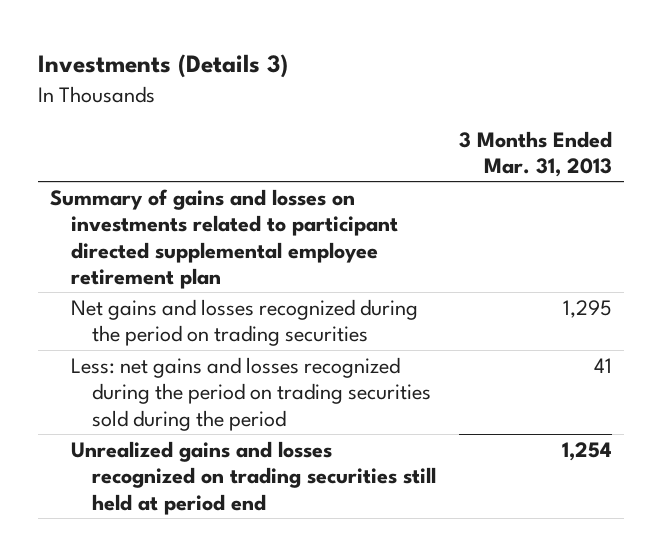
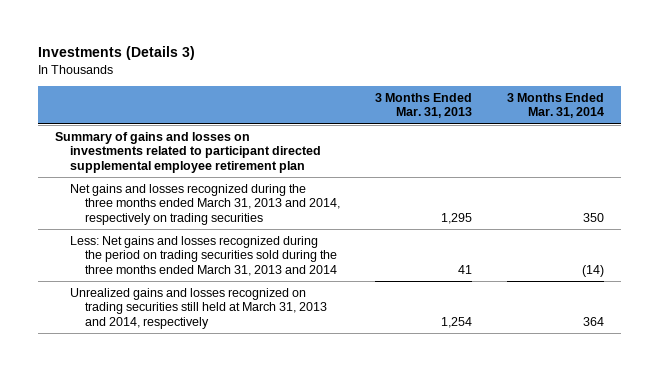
none -> [506,92,604,119] 3 Months Ended Mar. 31, 2014
[70,299,418,347] Net gains and losses recognized during the period on trading securities -> [69,183,340,226] Net gains and losses recognized during the three months ended March 31, 2013 and 2014, respectively on trading securities
[70,357,431,431] Less: net gains and losses recognized during the period on trading securities sold during the period -> [69,235,337,277] Less: Net gains and losses recognized during the period on trading securities sold during the three months ended March 31, 2013 and 2014
[70,441,436,515] Unrealized gains and losses recognized on trading securities still held at period end -> [69,287,327,330] Unrealized gains and losses recognized on trading securities still held at March 31, 2013 and 2014, respectively

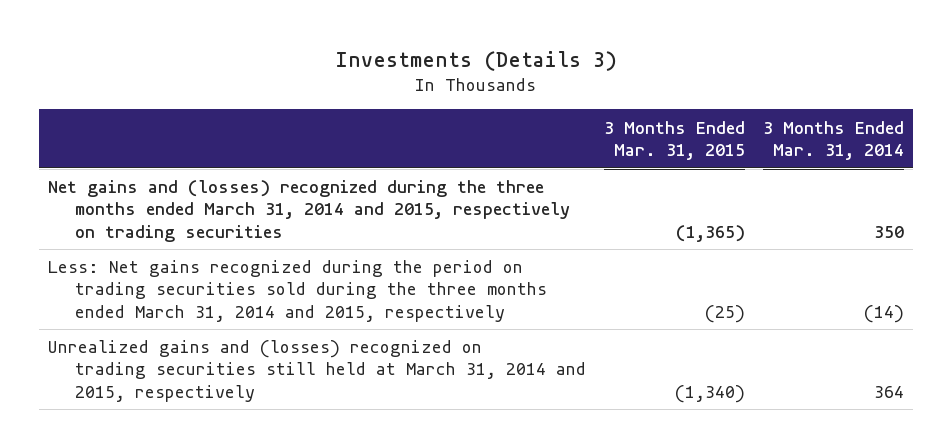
[374,92,472,119] 3 Months Ended Mar. 31, 2013 -> none
none -> [603,120,745,160] 3 Months Ended Mar. 31, 2015
[55,131,321,174] Summary of gains and losses on investments related to participant directed supplemental employee retirement plan -> none
[69,183,340,226] Net gains and losses recognized during the three months ended March 31, 2013 and 2014, respectively on trading securities -> [47,180,570,242] Net gains and (losses) recognized during the three months ended March 31, 2014 and 2015, respectively on trading securities
[69,235,337,277] Less: Net gains and losses recognized during the period on trading securities sold during the three months ended March 31, 2013 and 2014 -> [47,260,547,322] Less: Net gains recognized during the period on trading securities sold during the three months ended March 31, 2014 and 2015, respectively
[69,287,327,330] Unrealized gains and losses recognized on trading securities still held at March 31, 2013 and 2014, respectively -> [47,340,586,402] Unrealized gains and (losses) recognized on trading securities still held at March 31, 2014 and 2015, respectively

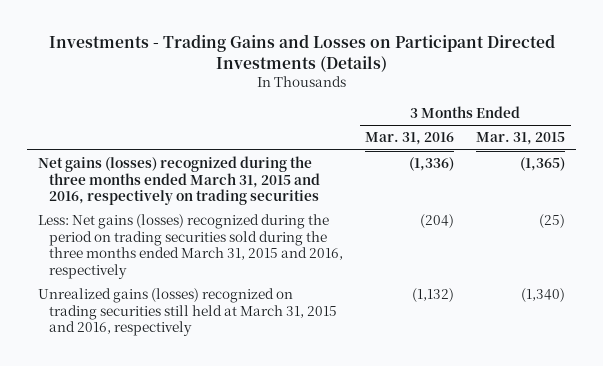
[335,50,618,71] Investments (Details 3) -> [48,33,555,72] Investments - Trading Gains and Losses on Participant Directed Investments (Details)
[763,120,905,160] 3 Months Ended Mar. 31, 2014 -> none
none -> [365,132,455,146] Mar. 31, 2016
[47,180,570,242] Net gains and (losses) recognized during the three months ended March 31, 2014 and 2015, respectively on trading securities -> [37,156,320,206] Net gains (losses) recognized during the three months ended March 31, 2015 and 2016, respectively on trading securities
[47,260,547,322] Less: Net gains recognized during the period on trading securities sold during the three months ended March 31, 2014 and 2015, respectively -> [37,214,343,279] Less: Net gains (losses) recognized during the period on trading securities sold during the three months ended March 31, 2015 and 2016, respectively
[47,340,586,402] Unrealized gains and (losses) recognized on trading securities still held at March 31, 2014 and 2015, respectively -> [37,288,337,337] Unrealized gains (losses) recognized on trading securities still held at March 31, 2015 and 2016, respectively

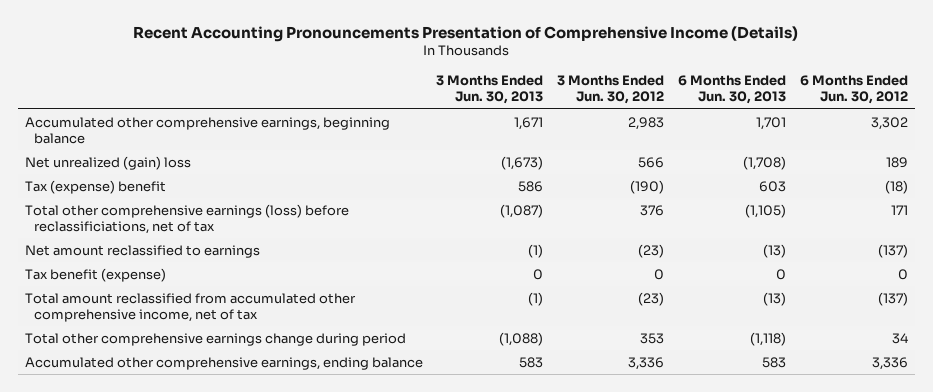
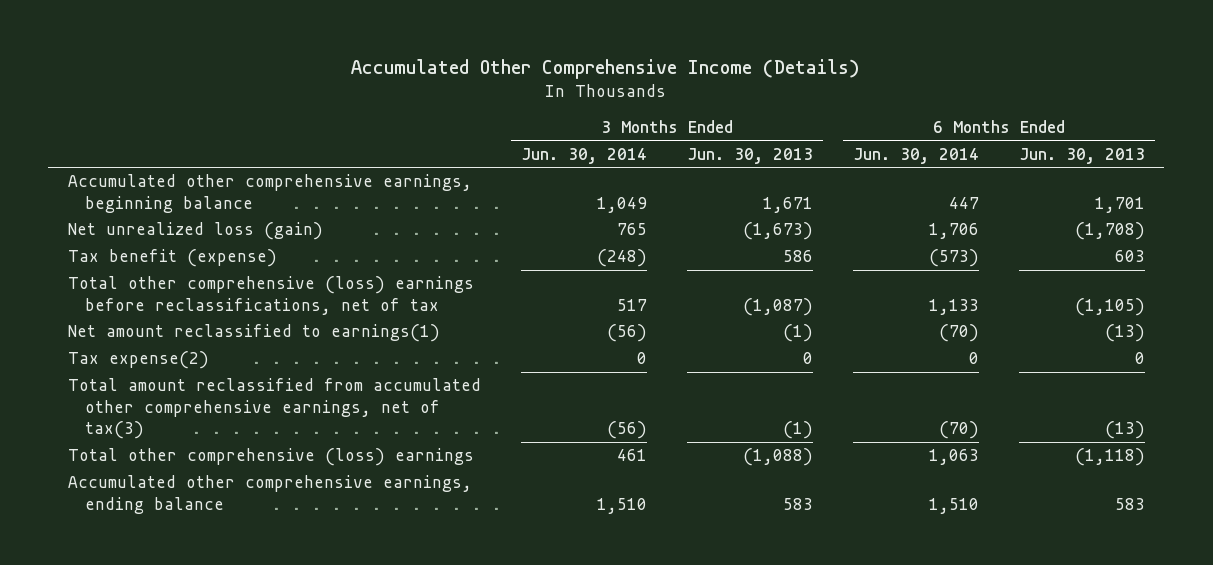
[133,25,799,42] Recent Accounting Pronouncements Presentation of Comprehensive Income (Details) -> [351,59,861,80] Accumulated Other Comprehensive Income (Details)
[557,75,665,105] 3 Months Ended Jun. 30, 2012 -> none
[800,75,909,105] 6 Months Ended Jun. 30, 2012 -> none
none -> [520,147,647,164] Jun. 30, 2014
none -> [852,147,979,164] Jun. 30, 2014
[24,155,191,170] Net unrealized (gain) loss -> [68,222,324,241] Net unrealized loss (gain)
[24,179,166,194] Tax (expense) benefit -> [68,249,278,268] Tax benefit (expense)
[24,203,349,234] Total other comprehensive earnings (loss) before reclassificiations, net of tax -> [68,276,475,315] Total other comprehensive (loss) earnings before reclassifications, net of tax
[24,244,260,258] Net amount reclassified to earnings -> [68,324,441,343] Net amount reclassified to earnings(1)
[24,267,166,282] Tax benefit (expense) -> [68,351,210,370] Tax expense(2)
[24,292,356,322] Total amount reclassified from accumulated other comprehensive income, net of tax -> [68,378,482,439] Total amount reclassified from accumulated other comprehensive earnings, net of tax(3)
[24,332,406,346] Total other comprehensive earnings change during period -> [68,448,475,467] Total other comprehensive (loss) earnings

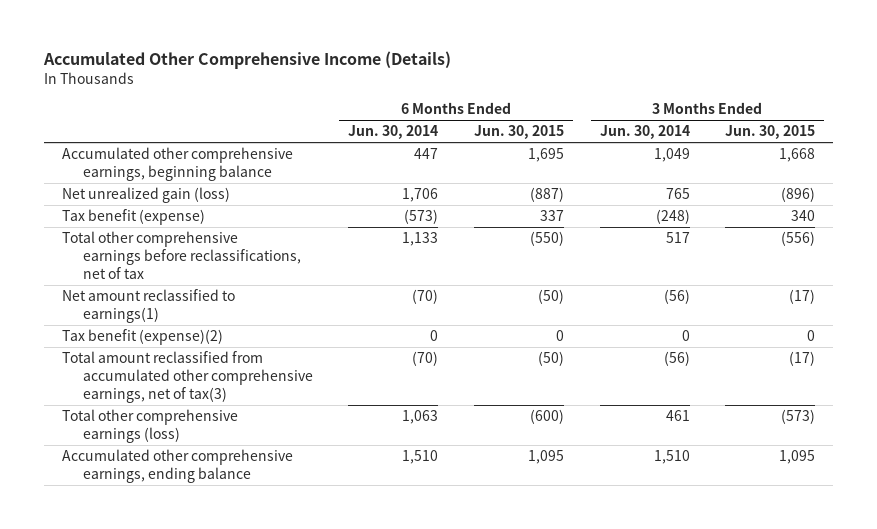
[686,147,813,164] Jun. 30, 2013 -> none
[1018,147,1145,164] Jun. 30, 2013 -> none
none -> [473,125,564,140] Jun. 30, 2015
none -> [725,125,816,140] Jun. 30, 2015
[68,222,324,241] Net unrealized loss (gain) -> [61,187,230,204] Net unrealized gain (loss)
[68,276,475,315] Total other comprehensive (loss) earnings before reclassifications, net of tax -> [61,231,301,279] Total other comprehensive earnings before reclassifications, net of tax
[68,351,210,370] Tax expense(2) -> [61,329,223,346] Tax benefit (expense)(2)
[68,448,475,467] Total other comprehensive (loss) earnings -> [61,409,238,443] Total other comprehensive earnings (loss)

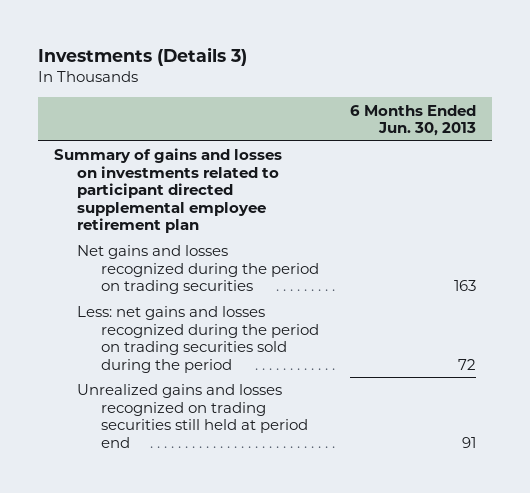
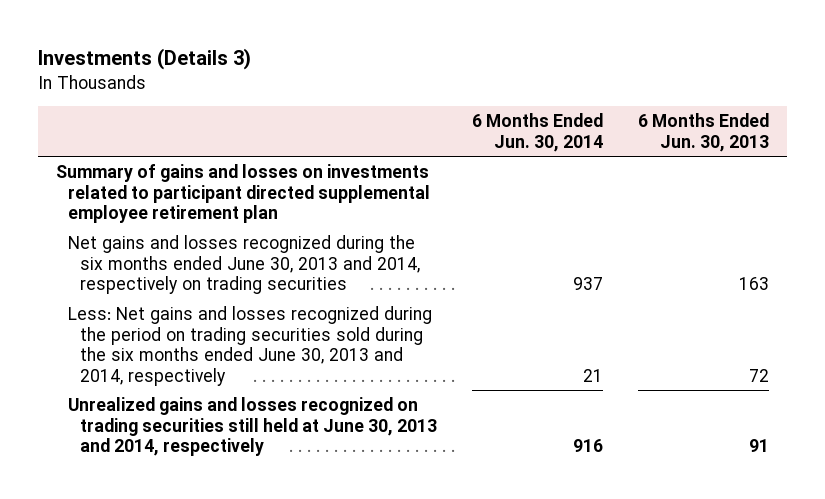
none -> [472,113,604,152] 6 Months Ended Jun. 30, 2014
[77,245,320,295] Net gains and losses recognized during the period on trading securities -> [67,234,421,295] Net gains and losses recognized during the six months ended June 30, 2013 and 2014, respectively on trading securities
[77,306,320,373] Less: net gains and losses recognized during the period on trading securities sold during the period -> [67,305,432,386] Less: Net gains and losses recognized during the period on trading securities sold during the six months ended June 30, 2013 and 2014, respectively
[77,384,309,448] Unrealized gains and losses recognized on trading securities still held at period end -> [67,396,438,457] Unrealized gains and losses recognized on trading securities still held at June 30, 2013 and 2014, respectively

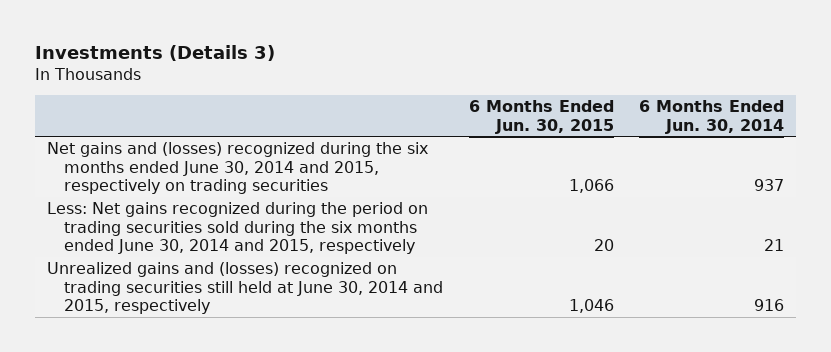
[638,113,770,152] 6 Months Ended Jun. 30, 2013 -> none
none -> [468,100,614,134] 6 Months Ended Jun. 30, 2015
[55,163,430,224] Summary of gains and losses on investments related to participant directed supplemental employee retirement plan -> none
[67,234,421,295] Net gains and losses recognized during the six months ended June 30, 2013 and 2014, respectively on trading securities -> [47,141,429,195] Net gains and (losses) recognized during the six months ended June 30, 2014 and 2015, respectively on trading securities
[67,305,432,386] Less: Net gains and losses recognized during the period on trading securities sold during the six months ended June 30, 2013 and 2014, respectively -> [47,201,429,255] Less: Net gains recognized during the period on trading securities sold during the six months ended June 30, 2014 and 2015, respectively
[67,396,438,457] Unrealized gains and losses recognized on trading securities still held at June 30, 2013 and 2014, respectively -> [47,261,444,315] Unrealized gains and (losses) recognized on trading securities still held at June 30, 2014 and 2015, respectively

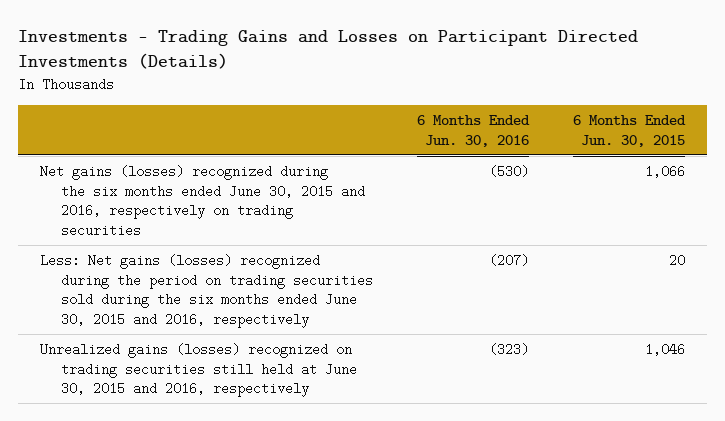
[34,44,275,61] Investments (Details 3) -> [17,30,638,70] Investments - Trading Gains and Losses on Participant Directed Investments (Details)
[638,100,784,134] 6 Months Ended Jun. 30, 2014 -> none
none -> [417,114,531,147] 6 Months Ended Jun. 30, 2016
[47,141,429,195] Net gains and (losses) recognized during the six months ended June 30, 2014 and 2015, respectively on trading securities -> [39,164,366,237] Net gains (losses) recognized during the six months ended June 30, 2015 and 2016, respectively on trading securities
[47,201,429,255] Less: Net gains recognized during the period on trading securities sold during the six months ended June 30, 2014 and 2015, respectively -> [39,253,374,328] Less: Net gains (losses) recognized during the period on trading securities sold during the six months ended June 30, 2015 and 2016, respectively
[47,261,444,315] Unrealized gains and (losses) recognized on trading securities still held at June 30, 2014 and 2015, respectively -> [39,342,358,398] Unrealized gains (losses) recognized on trading securities still held at June 30, 2015 and 2016, respectively

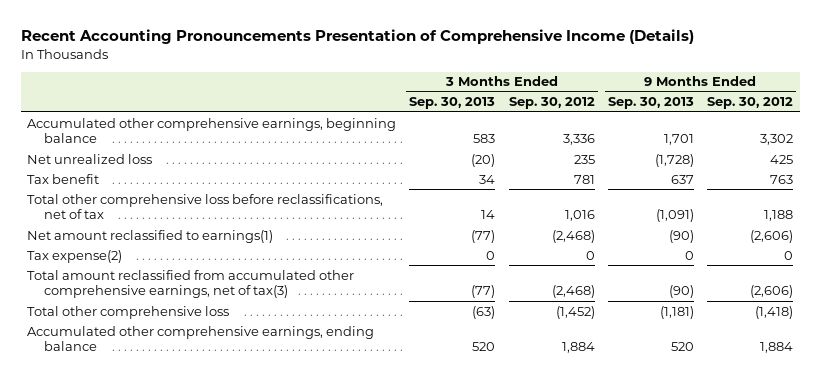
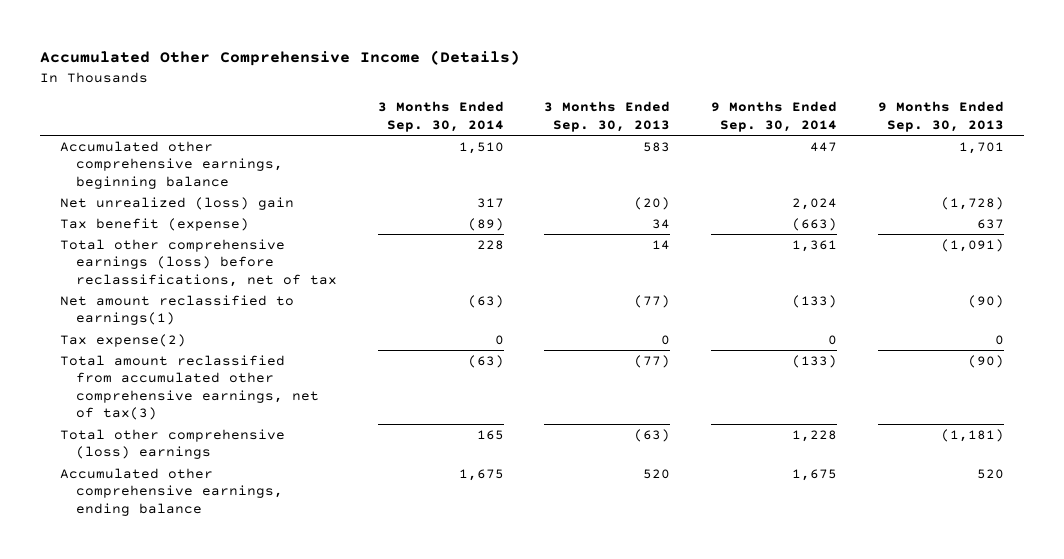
[20,28,694,44] Recent Accounting Pronouncements Presentation of Comprehensive Income (Details) -> [39,50,520,67] Accumulated Other Comprehensive Income (Details)
[508,97,595,110] Sep. 30, 2012 -> none
[707,97,794,110] Sep. 30, 2012 -> none
none -> [377,101,504,132] 3 Months Ended Sep. 30, 2014
none -> [710,101,837,132] 9 Months Ended Sep. 30, 2014
[27,153,153,164] Net unrealized loss -> [60,196,295,210] Net unrealized (loss) gain
[27,173,100,184] Tax benefit -> [60,217,250,231] Tax benefit (expense)
[27,193,384,220] Total other comprehensive loss before reclassifications, net of tax -> [60,238,338,287] Total other comprehensive earnings (loss) before reclassifications, net of tax
[27,305,230,319] Total other comprehensive loss -> [60,428,286,460] Total other comprehensive (loss) earnings

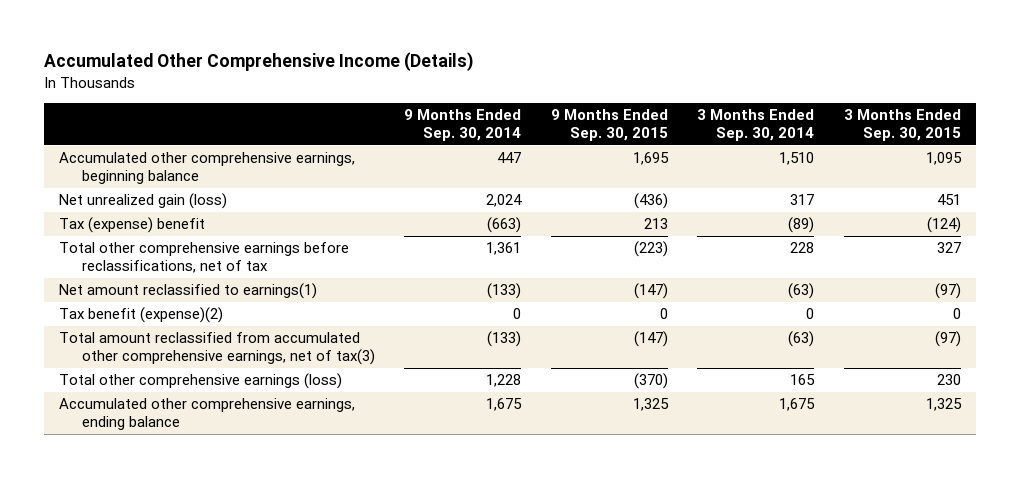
[544,101,671,132] 3 Months Ended Sep. 30, 2013 -> none
[877,101,1004,132] 9 Months Ended Sep. 30, 2013 -> none
none -> [550,109,668,141] 9 Months Ended Sep. 30, 2015
none -> [843,109,961,141] 3 Months Ended Sep. 30, 2015
[60,196,295,210] Net unrealized (loss) gain -> [58,193,227,210] Net unrealized gain (loss)
[60,217,250,231] Tax benefit (expense) -> [58,217,205,234] Tax (expense) benefit
[60,238,338,287] Total other comprehensive earnings (loss) before reclassifications, net of tax -> [58,242,349,274] Total other comprehensive earnings before reclassifications, net of tax
[60,333,187,347] Tax expense(2) -> [58,307,223,324] Tax benefit (expense)(2)
[60,428,286,460] Total other comprehensive (loss) earnings -> [58,373,342,390] Total other comprehensive earnings (loss)

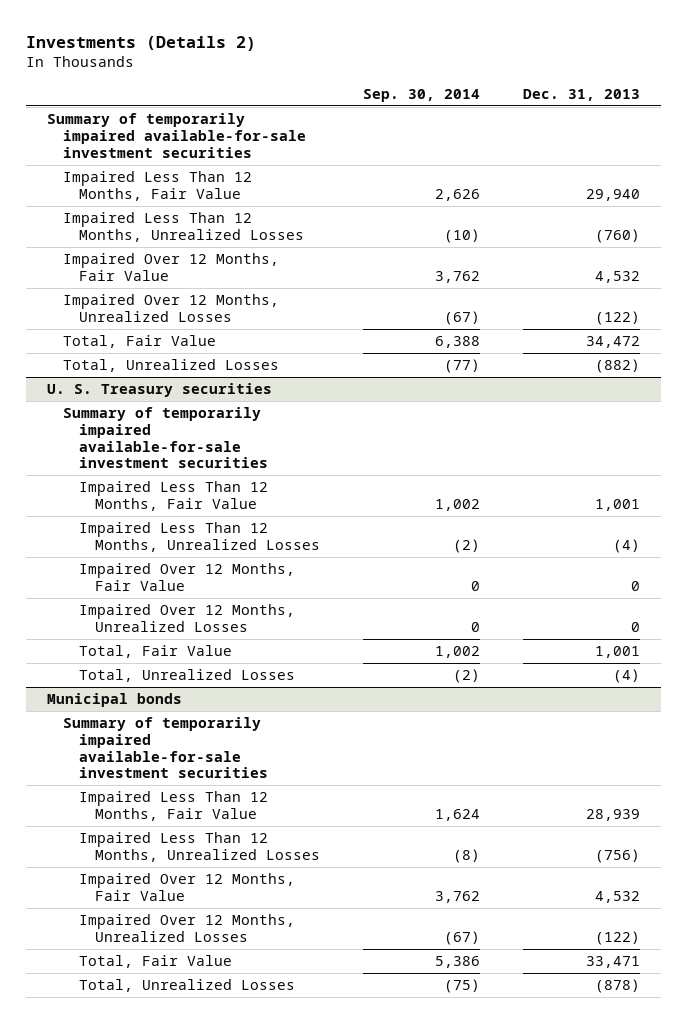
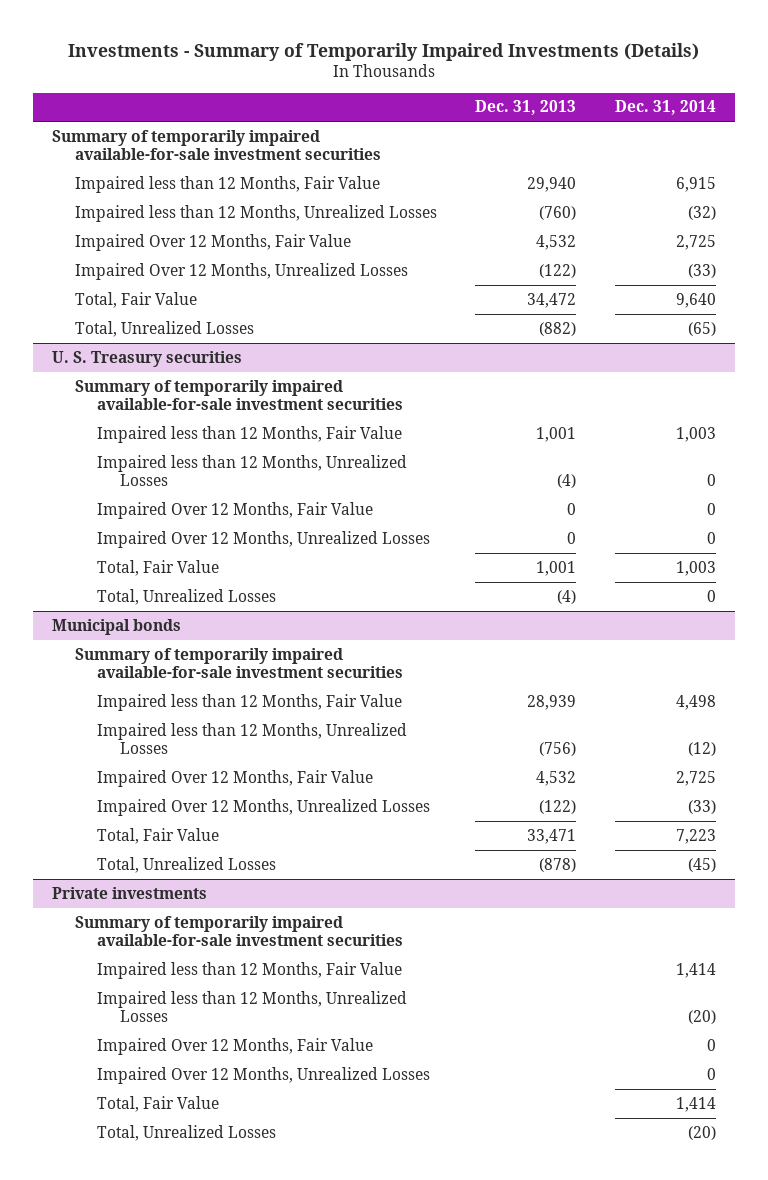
[25,35,256,51] Investments (Details 2) -> [67,42,699,61] Investments - Summary of Temporarily Impaired Investments (Details)
[362,88,480,102] Sep. 30, 2014 -> none
none -> [614,100,716,116] Dec. 31, 2014
[63,171,253,201] Impaired Less Than 12 Months, Fair Value -> [74,175,380,193] Impaired less than 12 Months, Fair Value
[63,212,305,242] Impaired Less Than 12 Months, Unrealized Losses -> [74,204,437,222] Impaired less than 12 Months, Unrealized Losses
[79,481,269,511] Impaired Less Than 12 Months, Fair Value -> [97,425,403,443] Impaired less than 12 Months, Fair Value
[79,522,320,552] Impaired Less Than 12 Months, Unrealized Losses -> [97,454,408,486] Impaired less than 12 Months, Unrealized Losses
[79,791,269,821] Impaired Less Than 12 Months, Fair Value -> [97,693,403,711] Impaired less than 12 Months, Fair Value
[79,832,320,862] Impaired Less Than 12 Months, Unrealized Losses -> [97,722,408,754] Impaired less than 12 Months, Unrealized Losses
none -> [52,886,208,899] Private investments
none -> [74,915,404,946] Summary of temporarily impaired available-for-sale investment securities
none -> [97,961,403,979] Impaired less than 12 Months, Fair Value
none -> [97,990,408,1022] Impaired less than 12 Months, Unrealized Losses
none -> [97,1037,374,1055] Impaired Over 12 Months, Fair Value
none -> [97,1066,431,1084] Impaired Over 12 Months, Unrealized Losses
none -> [97,1095,220,1112] Total, Fair Value
none -> [97,1124,277,1141] Total, Unrealized Losses

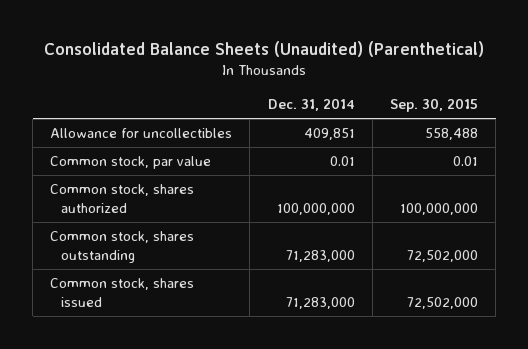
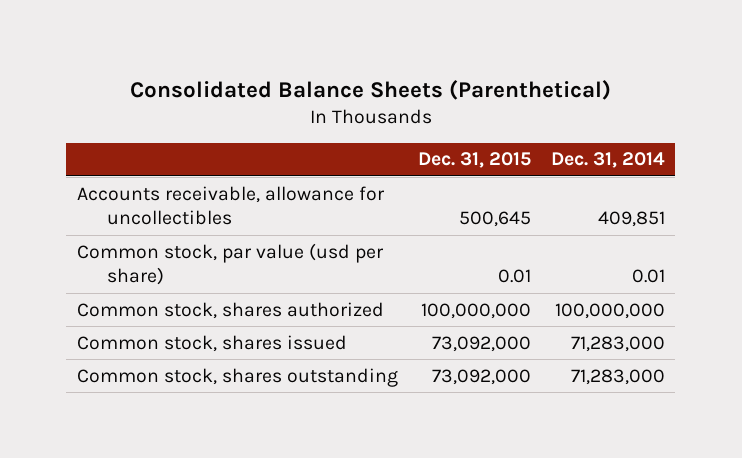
[44,41,485,58] Consolidated Balance Sheets (Unaudited) (Parenthetical) -> [129,79,611,100] Consolidated Balance Sheets (Parenthetical)
[390,97,479,112] Sep. 30, 2015 -> none
none -> [417,152,531,169] Dec. 31, 2015
[50,128,233,139] Allowance for uncollectibles -> [76,185,385,226] Accounts receivable, allowance for uncollectibles
[50,156,212,170] Common stock, par value -> [76,242,384,286] Common stock, par value (usd per share)
[50,231,195,264] Common stock, shares outstanding -> [76,367,398,387] Common stock, shares outstanding

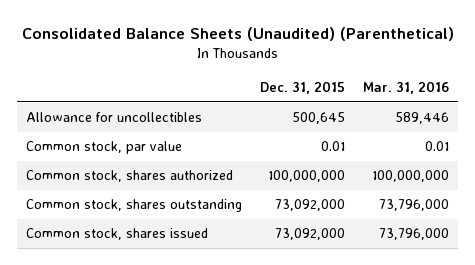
[129,79,611,100] Consolidated Balance Sheets (Parenthetical) -> [21,27,454,42] Consolidated Balance Sheets (Unaudited) (Parenthetical)
[551,152,666,169] Dec. 31, 2014 -> none
none -> [363,81,450,95] Mar. 31, 2016
[76,185,385,226] Accounts receivable, allowance for uncollectibles -> [26,112,203,123] Allowance for uncollectibles
[76,242,384,286] Common stock, par value (usd per share) -> [26,141,183,155] Common stock, par value
[76,334,347,352] Common stock, shares issued -> [26,228,209,241] Common stock, shares issued

